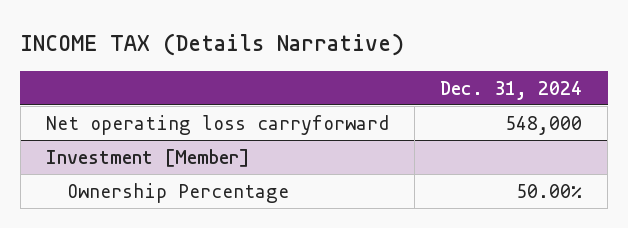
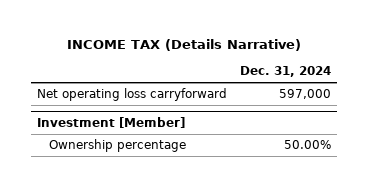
[505,115,583,135] 548,000 -> [278,89,331,100] 597,000
[67,182,290,203] Ownership Percentage -> [48,139,186,153] Ownership percentage

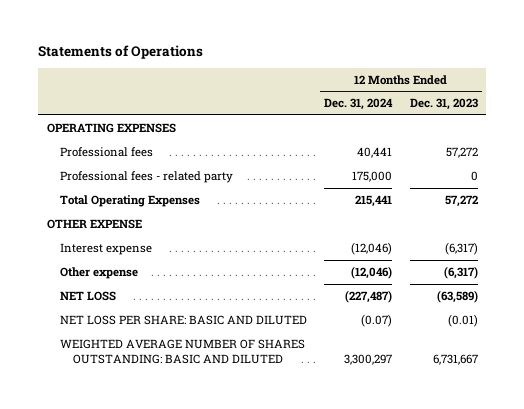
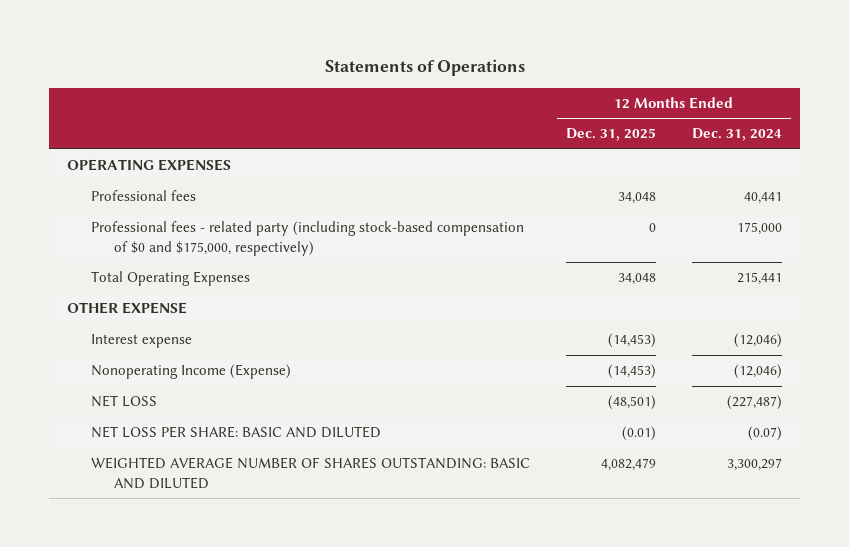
[409,98,478,111] Dec. 31, 2023 -> none
none -> [565,128,656,142] Dec. 31, 2025
[60,170,234,183] Professional fees - related party -> [90,221,524,256] Professional fees - related party (including stock-based compensation of $0 and $175,000, respectively)
[60,266,139,279] Other expense -> [90,364,291,380] Nonoperating Income (Expense)

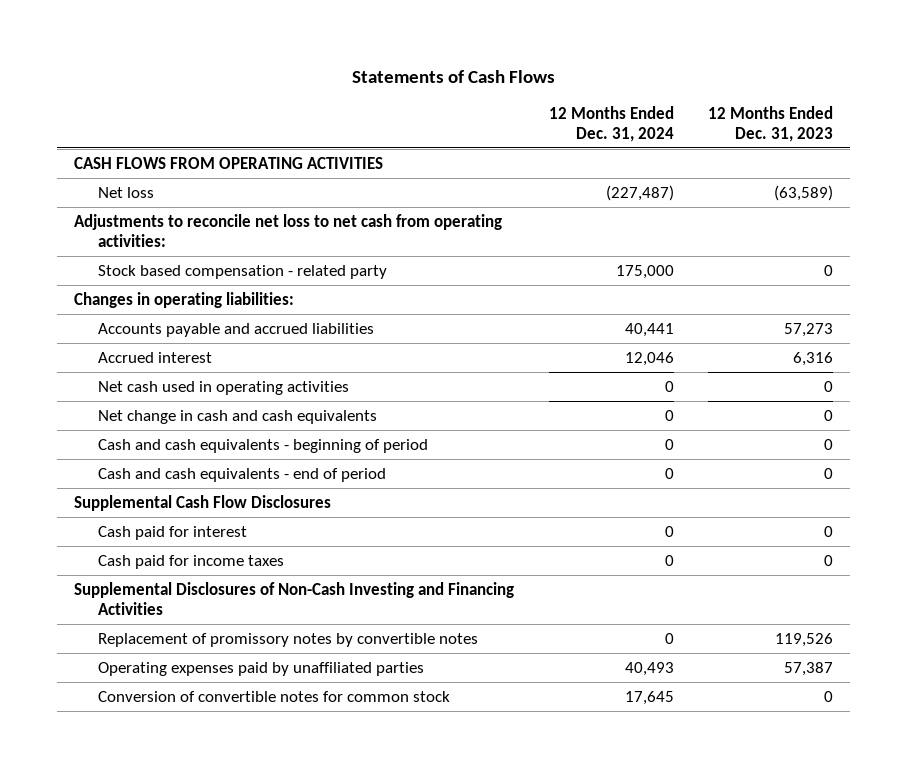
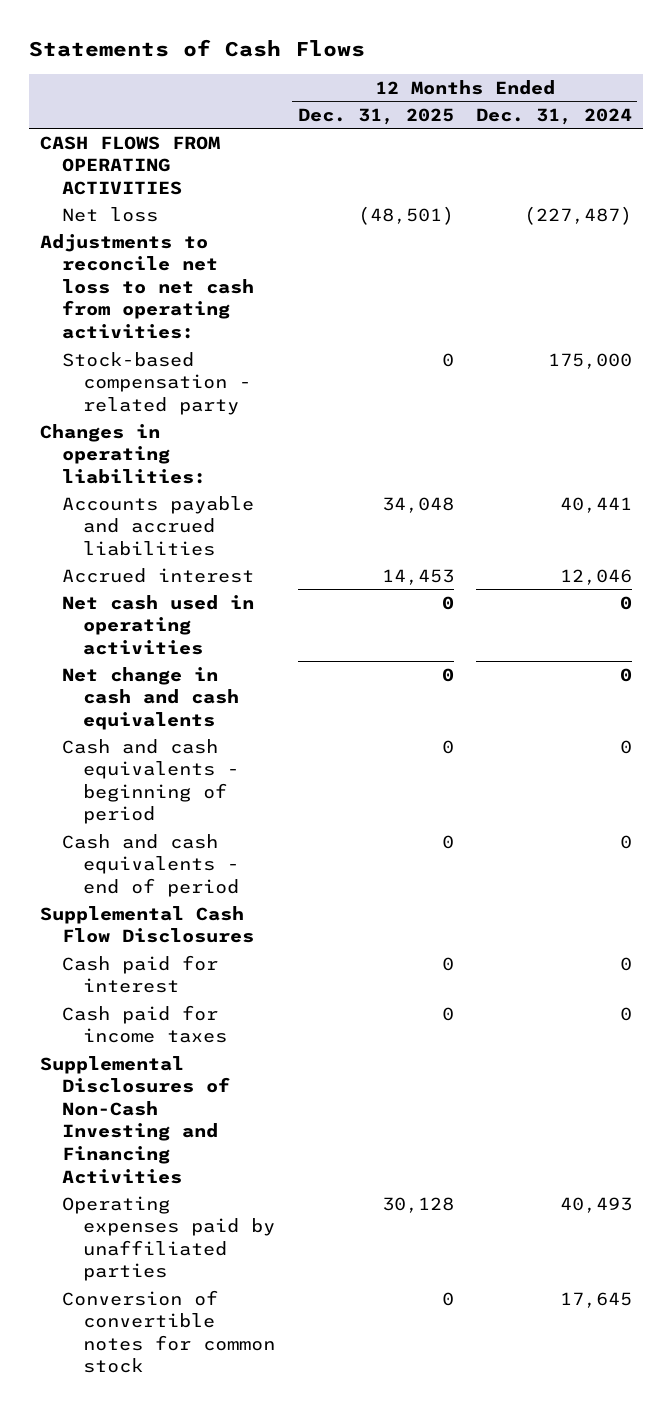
[708,105,834,142] 12 Months Ended Dec. 31, 2023 -> none
none -> [297,107,454,125] Dec. 31, 2025
[97,264,387,279] Stock based compensation - related party -> [61,351,252,415] Stock-based compensation - related party
[97,632,478,647] Replacement of promissory notes by convertible notes -> none

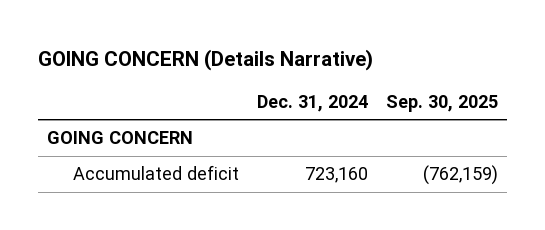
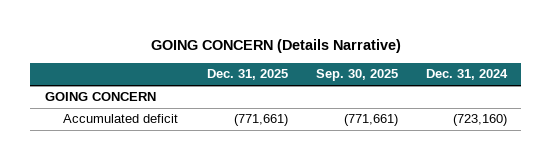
none -> [206,69,288,81] Dec. 31, 2025
[304,167,368,184] 723,160 -> [453,114,508,127] (723,160)
[422,165,498,186] (762,159) -> [344,114,399,127] (771,661)

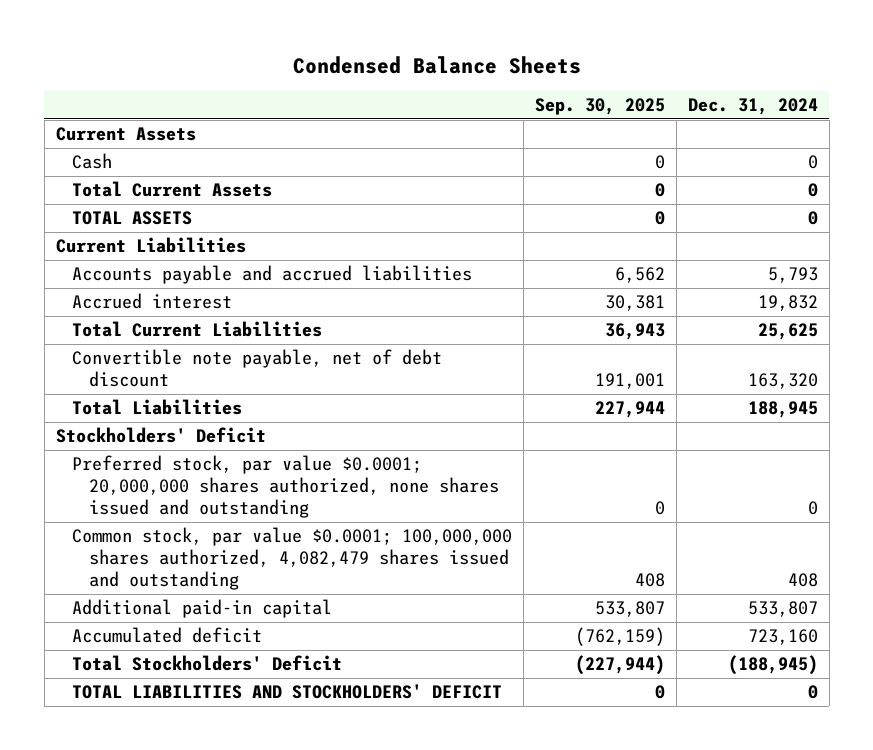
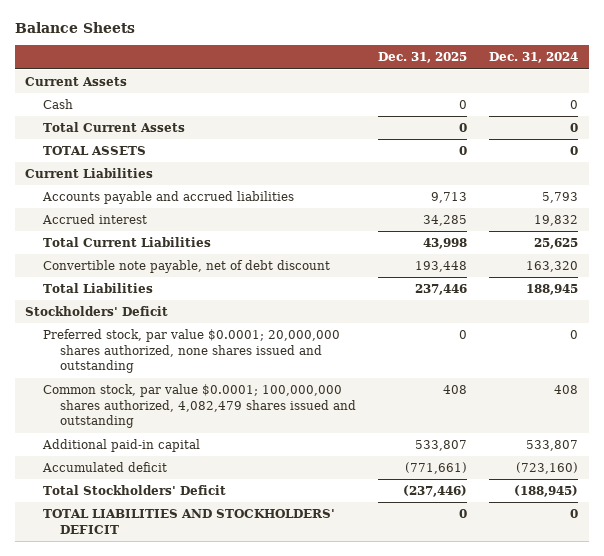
[292,55,581,74] Condensed Balance Sheets -> [14,22,135,34] Balance Sheets
[534,98,665,116] Sep. 30, 2025 -> none
none -> [378,52,468,64] Dec. 31, 2025
[747,629,818,646] 723,160 -> [516,462,579,475] (723,160)

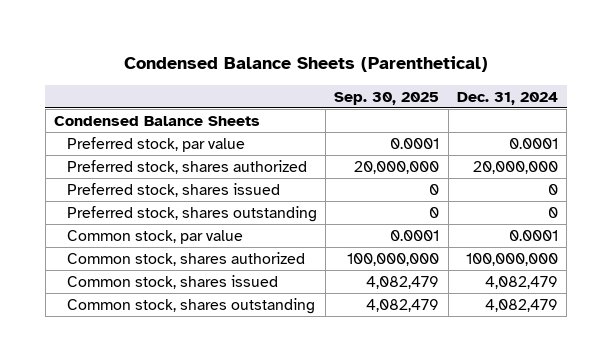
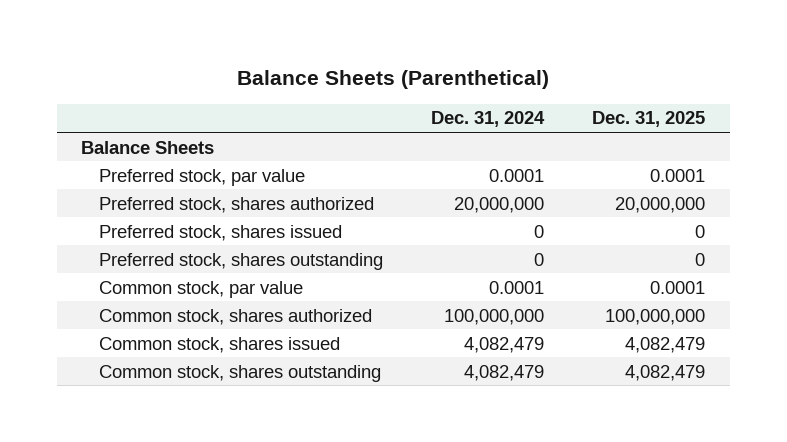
[123,56,488,73] Condensed Balance Sheets (Parenthetical) -> [237,70,550,90] Balance Sheets (Parenthetical)
[334,91,440,105] Sep. 30, 2025 -> none
none -> [592,111,706,128] Dec. 31, 2025
[54,115,261,126] Condensed Balance Sheets -> [81,140,215,154] Balance Sheets

